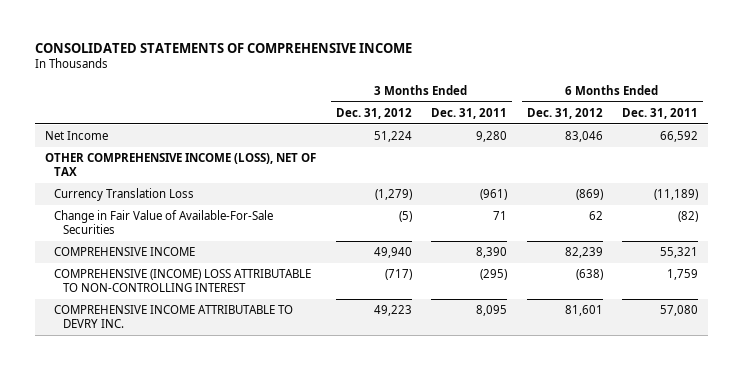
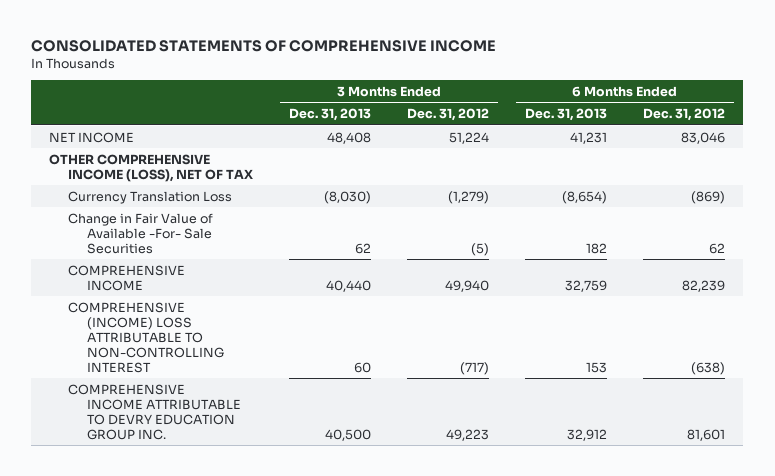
[431,107,508,119] Dec. 31, 2011 -> none
[622,107,699,119] Dec. 31, 2011 -> none
none -> [289,108,372,122] Dec. 31, 2013
none -> [525,108,608,122] Dec. 31, 2013
[45,131,109,141] Net Income -> [49,131,135,143] NET INCOME
[54,210,274,234] Change in Fair Value of Available-For-Sale Securities -> [68,212,214,254] Change in Fair Value of Available -For- Sale Securities
[54,305,294,328] COMPREHENSIVE INCOME ATTRIBUTABLE TO DEVRY INC. -> [68,383,242,440] COMPREHENSIVE INCOME ATTRIBUTABLE TO DEVRY EDUCATION GROUP INC.

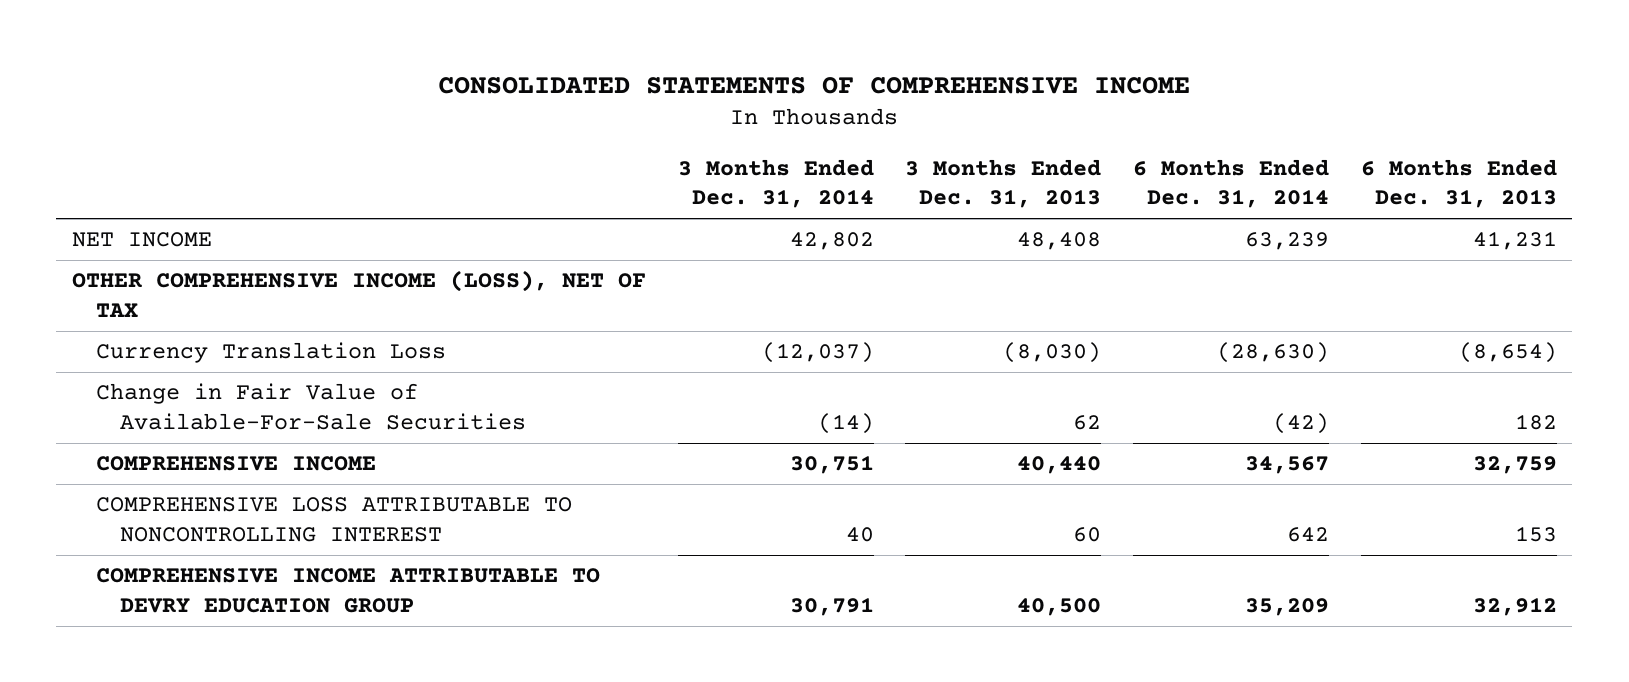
[407,108,490,122] Dec. 31, 2012 -> none
[643,108,726,122] Dec. 31, 2012 -> none
none -> [677,159,874,209] 3 Months Ended Dec. 31, 2014
none -> [1132,159,1329,209] 6 Months Ended Dec. 31, 2014
[68,212,214,254] Change in Fair Value of Available -For- Sale Securities -> [96,383,526,430] Change in Fair Value of Available-For-Sale Securities
[68,301,225,373] COMPREHENSIVE (INCOME) LOSS ATTRIBUTABLE TO NON-CONTROLLING INTEREST -> [96,497,573,542] COMPREHENSIVE LOSS ATTRIBUTABLE TO NONCONTROLLING INTEREST
[68,383,242,440] COMPREHENSIVE INCOME ATTRIBUTABLE TO DEVRY EDUCATION GROUP INC. -> [96,568,601,613] COMPREHENSIVE INCOME ATTRIBUTABLE TO DEVRY EDUCATION GROUP

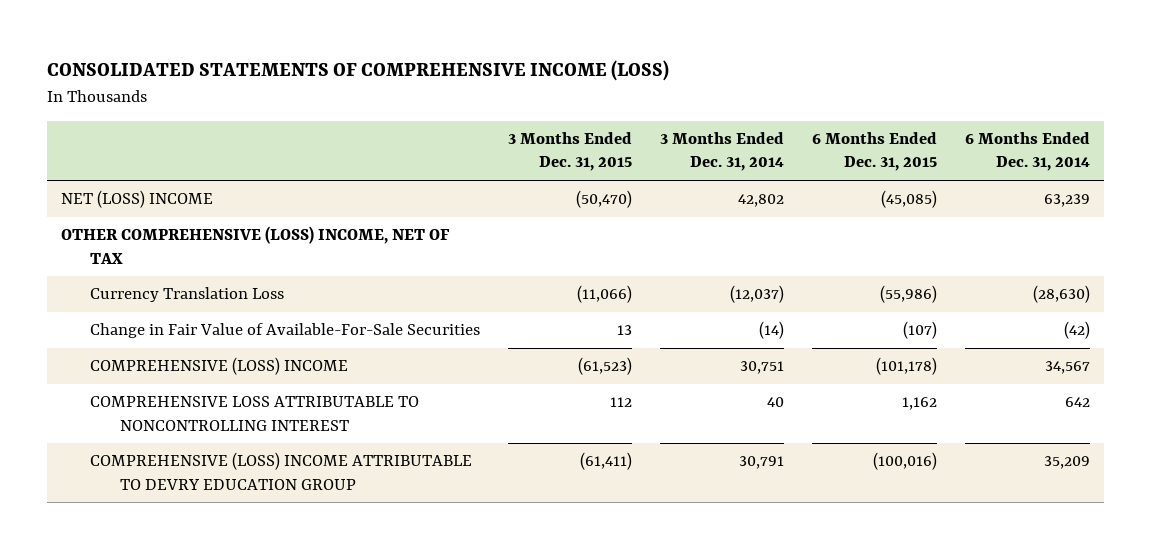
[438,76,1191,94] CONSOLIDATED STATEMENTS OF COMPREHENSIVE INCOME -> [46,60,669,82] CONSOLIDATED STATEMENTS OF COMPREHENSIVE INCOME (LOSS)
[905,159,1102,209] 3 Months Ended Dec. 31, 2013 -> none
[1360,159,1557,209] 6 Months Ended Dec. 31, 2013 -> none
none -> [507,132,632,172] 3 Months Ended Dec. 31, 2015
none -> [811,132,937,172] 6 Months Ended Dec. 31, 2015
[72,232,213,248] NET INCOME -> [60,190,213,209] NET (LOSS) INCOME
[72,270,647,317] OTHER COMPREHENSIVE INCOME (LOSS), NET OF TAX -> [60,226,450,264] OTHER COMPREHENSIVE (LOSS) INCOME, NET OF TAX
[96,456,377,472] COMPREHENSIVE INCOME -> [90,357,349,376] COMPREHENSIVE (LOSS) INCOME
[96,568,601,613] COMPREHENSIVE INCOME ATTRIBUTABLE TO DEVRY EDUCATION GROUP -> [90,452,473,490] COMPREHENSIVE (LOSS) INCOME ATTRIBUTABLE TO DEVRY EDUCATION GROUP

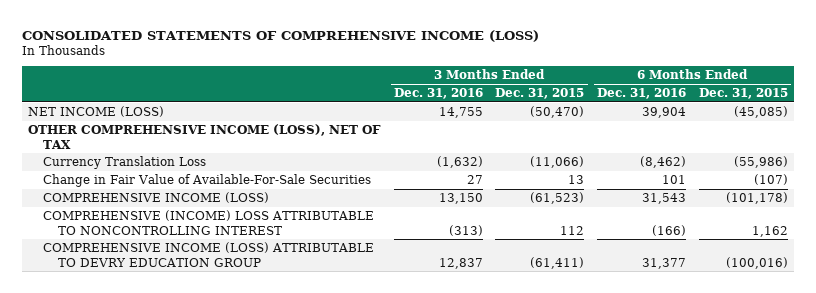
[659,132,784,172] 3 Months Ended Dec. 31, 2014 -> none
[964,132,1090,172] 6 Months Ended Dec. 31, 2014 -> none
none -> [393,88,483,100] Dec. 31, 2016
none -> [597,88,687,100] Dec. 31, 2016
[60,190,213,209] NET (LOSS) INCOME -> [28,106,165,118] NET INCOME (LOSS)
[60,226,450,264] OTHER COMPREHENSIVE (LOSS) INCOME, NET OF TAX -> [28,124,382,149] OTHER COMPREHENSIVE INCOME (LOSS), NET OF TAX
[90,357,349,376] COMPREHENSIVE (LOSS) INCOME -> [43,192,270,204] COMPREHENSIVE INCOME (LOSS)
[90,396,420,431] COMPREHENSIVE LOSS ATTRIBUTABLE TO NONCONTROLLING INTEREST -> [43,210,375,235] COMPREHENSIVE (INCOME) LOSS ATTRIBUTABLE TO NONCONTROLLING INTEREST
[90,452,473,490] COMPREHENSIVE (LOSS) INCOME ATTRIBUTABLE TO DEVRY EDUCATION GROUP -> [43,242,375,267] COMPREHENSIVE INCOME (LOSS) ATTRIBUTABLE TO DEVRY EDUCATION GROUP

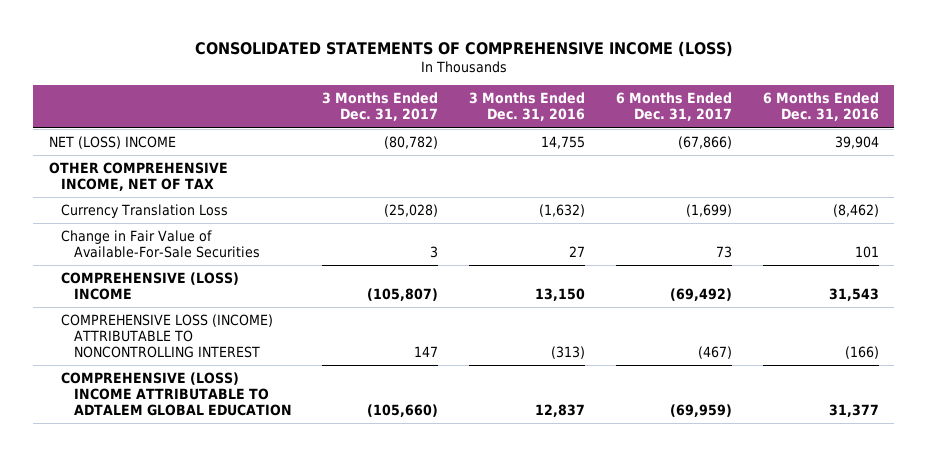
[495,88,585,100] Dec. 31, 2015 -> none
[698,88,788,100] Dec. 31, 2015 -> none
none -> [322,92,439,122] 3 Months Ended Dec. 31, 2017
none -> [615,92,732,122] 6 Months Ended Dec. 31, 2017
[28,106,165,118] NET INCOME (LOSS) -> [48,136,176,150] NET (LOSS) INCOME
[28,124,382,149] OTHER COMPREHENSIVE INCOME (LOSS), NET OF TAX -> [48,162,228,192] OTHER COMPREHENSIVE INCOME, NET OF TAX
[43,192,270,204] COMPREHENSIVE INCOME (LOSS) -> [61,272,240,301] COMPREHENSIVE (LOSS) INCOME
[43,210,375,235] COMPREHENSIVE (INCOME) LOSS ATTRIBUTABLE TO NONCONTROLLING INTEREST -> [61,314,274,358] COMPREHENSIVE LOSS (INCOME) ATTRIBUTABLE TO NONCONTROLLING INTEREST
[43,242,375,267] COMPREHENSIVE INCOME (LOSS) ATTRIBUTABLE TO DEVRY EDUCATION GROUP -> [61,372,292,416] COMPREHENSIVE (LOSS) INCOME ATTRIBUTABLE TO ADTALEM GLOBAL EDUCATION

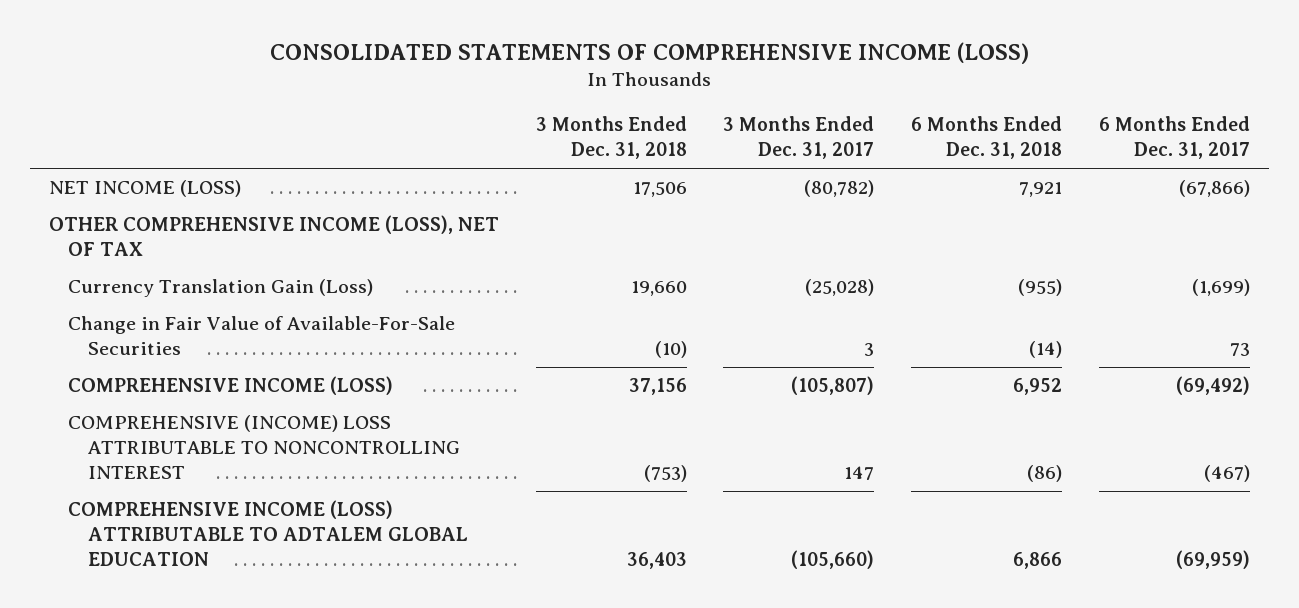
[469,92,586,122] 3 Months Ended Dec. 31, 2016 -> none
[762,92,879,122] 6 Months Ended Dec. 31, 2016 -> none
none -> [535,116,687,160] 3 Months Ended Dec. 31, 2018
none -> [911,116,1063,160] 6 Months Ended Dec. 31, 2018
[48,136,176,150] NET (LOSS) INCOME -> [48,180,241,198] NET INCOME (LOSS)
[48,162,228,192] OTHER COMPREHENSIVE INCOME, NET OF TAX -> [48,215,499,257] OTHER COMPREHENSIVE INCOME (LOSS), NET OF TAX
[61,204,229,219] Currency Translation Loss -> [68,279,374,298] Currency Translation Gain (Loss)
[61,272,240,301] COMPREHENSIVE (LOSS) INCOME -> [68,376,394,396] COMPREHENSIVE INCOME (LOSS)
[61,314,274,358] COMPREHENSIVE LOSS (INCOME) ATTRIBUTABLE TO NONCONTROLLING INTEREST -> [68,415,461,479] COMPREHENSIVE (INCOME) LOSS ATTRIBUTABLE TO NONCONTROLLING INTEREST
[61,372,292,416] COMPREHENSIVE (LOSS) INCOME ATTRIBUTABLE TO ADTALEM GLOBAL EDUCATION -> [68,500,469,566] COMPREHENSIVE INCOME (LOSS) ATTRIBUTABLE TO ADTALEM GLOBAL EDUCATION

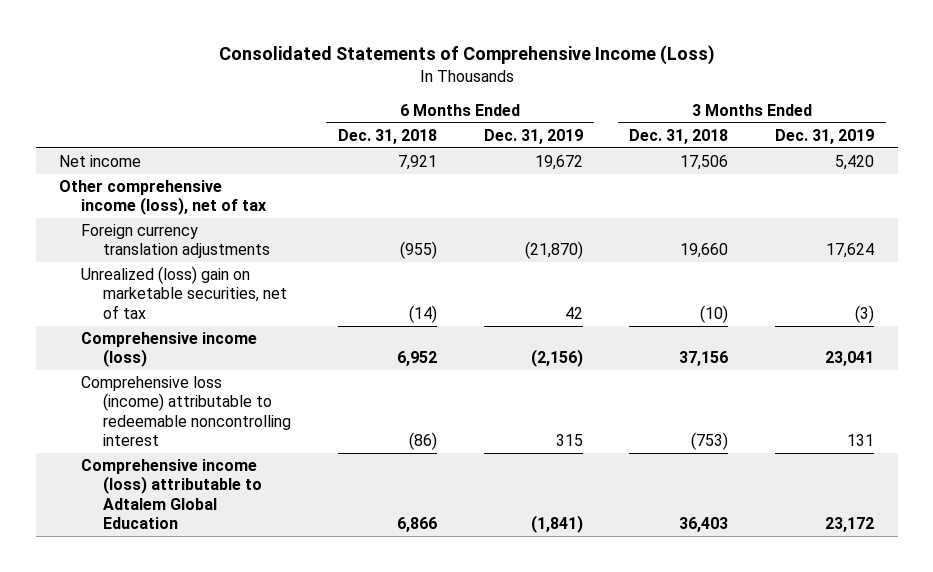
[270,42,1030,65] CONSOLIDATED STATEMENTS OF COMPREHENSIVE INCOME (LOSS) -> [218,45,715,66] Consolidated Statements of Comprehensive Income (Loss)
[723,116,875,160] 3 Months Ended Dec. 31, 2017 -> none
[1099,116,1251,160] 6 Months Ended Dec. 31, 2017 -> none
none -> [483,128,583,144] Dec. 31, 2019
none -> [775,128,875,144] Dec. 31, 2019
[48,180,241,198] NET INCOME (LOSS) -> [59,155,142,168] Net income
[48,215,499,257] OTHER COMPREHENSIVE INCOME (LOSS), NET OF TAX -> [59,180,268,216] Other comprehensive income (loss), net of tax
[68,279,374,298] Currency Translation Gain (Loss) -> [81,224,270,259] Foreign currency translation adjustments
[68,316,456,356] Change in Fair Value of Available-For-Sale Securities -> [81,266,287,319] Unrealized (loss) gain on marketable securities, net of tax
[68,376,394,396] COMPREHENSIVE INCOME (LOSS) -> [81,332,258,368] Comprehensive income (loss)
[68,415,461,479] COMPREHENSIVE (INCOME) LOSS ATTRIBUTABLE TO NONCONTROLLING INTEREST -> [81,376,291,446] Comprehensive loss (income) attributable to redeemable noncontrolling interest
[68,500,469,566] COMPREHENSIVE INCOME (LOSS) ATTRIBUTABLE TO ADTALEM GLOBAL EDUCATION -> [81,459,262,529] Comprehensive income (loss) attributable to Adtalem Global Education

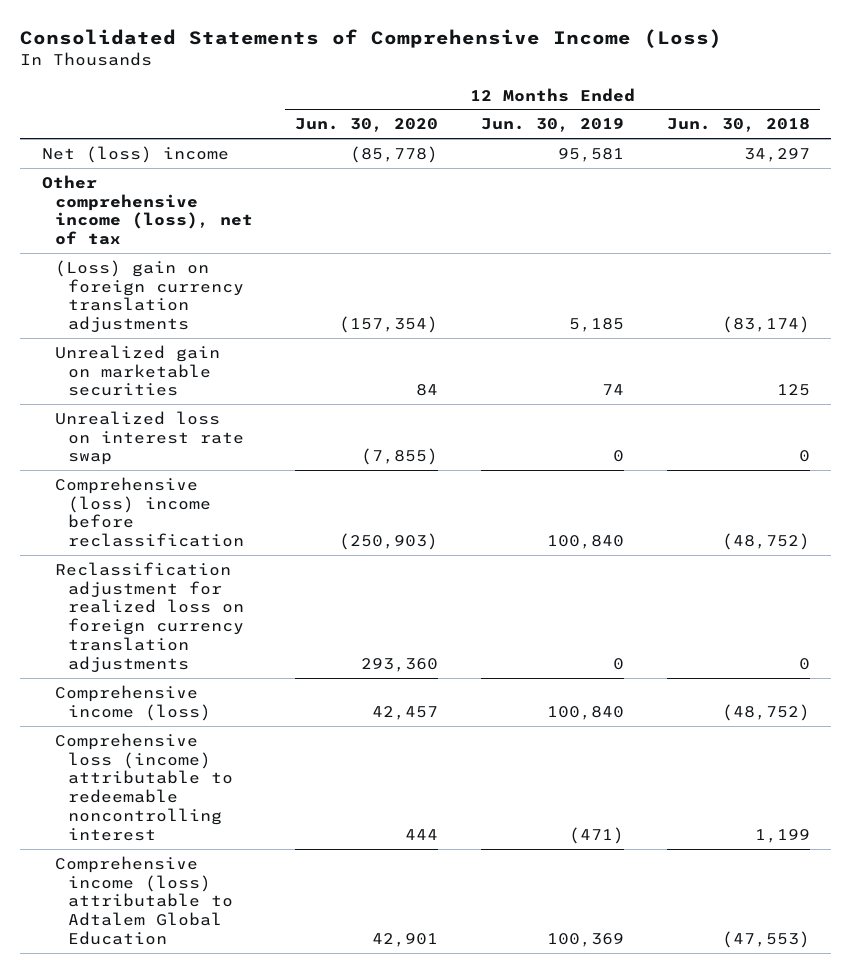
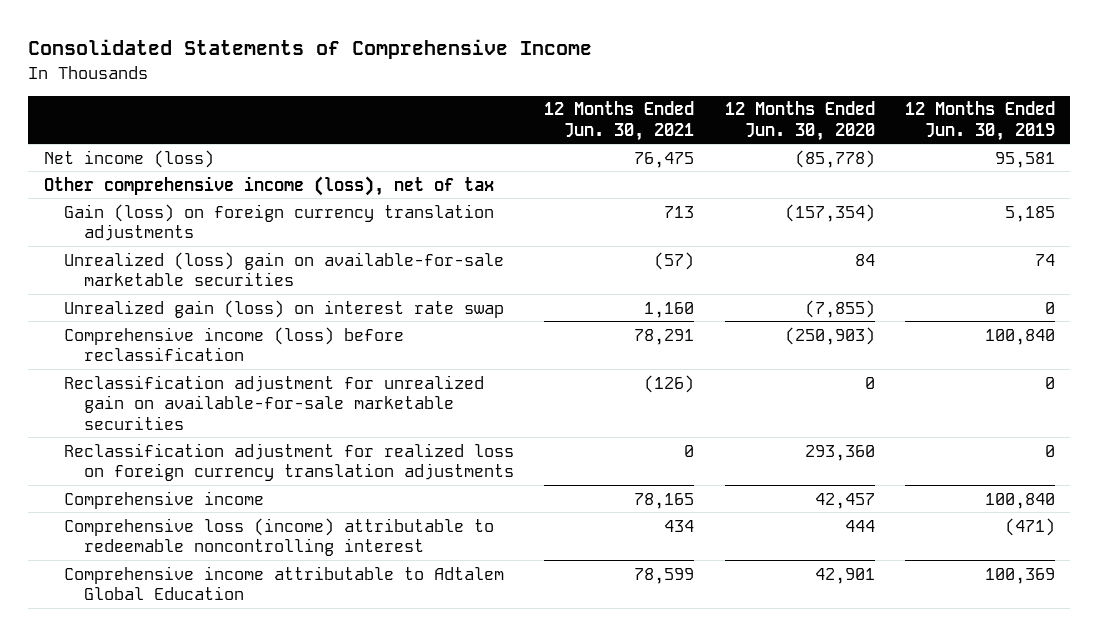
[20,29,723,49] Consolidated Statements of Comprehensive Income (Loss) -> [28,39,593,60] Consolidated Statements of Comprehensive Income
[666,118,810,133] Jun. 30, 2018 -> none
none -> [544,101,695,142] 12 Months Ended Jun. 30, 2021
[41,145,229,163] Net (loss) income -> [43,149,214,168] Net income (loss)
[54,259,244,334] (Loss) gain on foreign currency translation adjustments -> [63,203,494,242] Gain (loss) on foreign currency translation adjustments
[54,344,220,397] Unrealized gain on marketable securities -> [63,251,504,287] Unrealized (loss) gain on available-for-sale marketable securities
[54,410,244,466] Unrealized loss on interest rate swap -> [63,299,504,318] Unrealized gain (loss) on interest rate swap
[54,476,244,548] Comprehensive (loss) income before reclassification -> [63,326,404,362] Comprehensive income (loss) before reclassification
none -> [63,374,484,431] Reclassification adjustment for unrealized gain on available-for-sale marketable securities
[54,684,211,721] Comprehensive income (loss) -> [63,490,264,509] Comprehensive income
[54,855,233,945] Comprehensive income (loss) attributable to Adtalem Global Education -> [63,565,504,601] Comprehensive income attributable to Adtalem Global Education

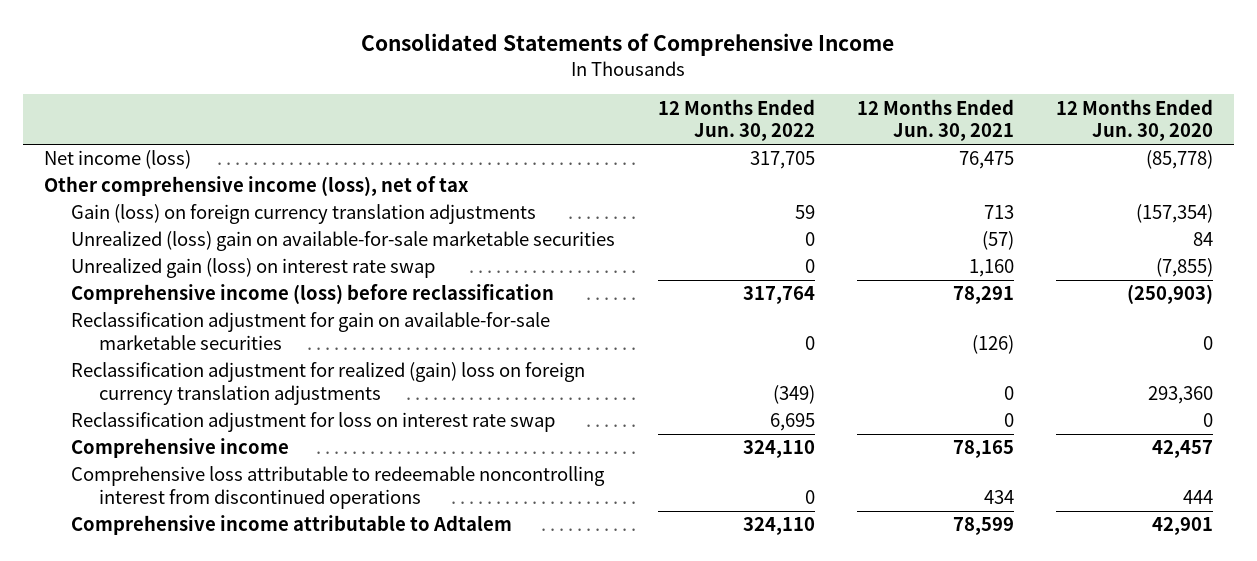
[904,101,1055,142] 12 Months Ended Jun. 30, 2019 -> none
none -> [657,98,815,142] 12 Months Ended Jun. 30, 2022
[63,374,484,431] Reclassification adjustment for unrealized gain on available-for-sale marketable securities -> [71,312,551,351] Reclassification adjustment for gain on available-for-sale marketable securities
[63,442,515,482] Reclassification adjustment for realized loss on foreign currency translation adjustments -> [71,362,586,406] Reclassification adjustment for realized (gain) loss on foreign currency translation adjustments
none -> [71,412,556,433] Reclassification adjustment for loss on interest rate swap
[63,517,494,557] Comprehensive loss (income) attributable to redeemable noncontrolling interest -> [71,466,606,510] Comprehensive loss attributable to redeemable noncontrolling interest from discontinued operations
[63,565,504,601] Comprehensive income attributable to Adtalem Global Education -> [71,515,513,536] Comprehensive income attributable to Adtalem

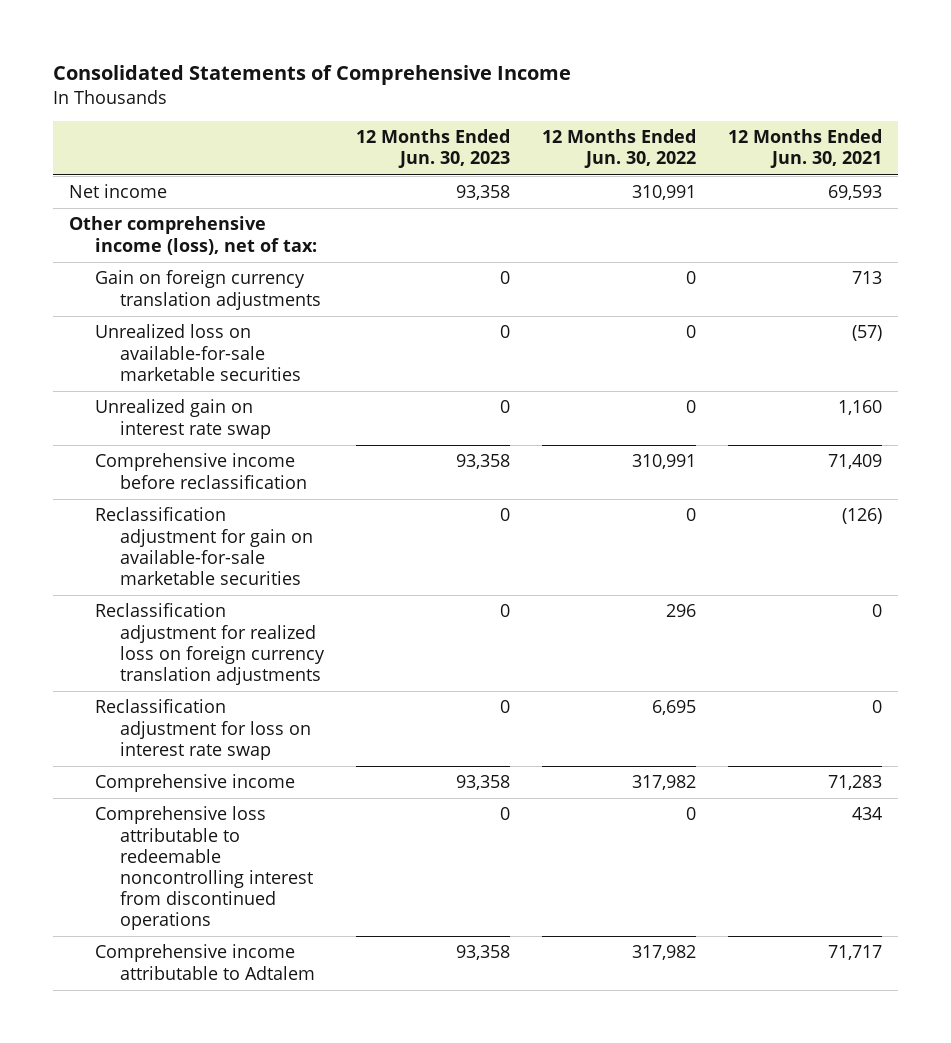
[1055,98,1213,142] 12 Months Ended Jun. 30, 2020 -> none
none -> [355,129,510,169] 12 Months Ended Jun. 30, 2023
[44,150,192,170] Net income (loss) -> [69,184,168,199] Net income
[749,151,815,170] 317,705 -> [631,185,696,201] 310,991
[958,151,1014,170] 76,475 -> [827,185,882,201] 69,593
[44,176,470,197] Other comprehensive income (loss), net of tax -> [69,216,317,255] Other comprehensive income (loss), net of tax:
[71,204,537,225] Gain (loss) on foreign currency translation adjustments -> [94,270,321,310] Gain on foreign currency translation adjustments
[794,205,815,220] 59 -> [685,271,696,285] 0
[71,231,616,252] Unrealized (loss) gain on available-for-sale marketable securities -> [94,324,301,381] Unrealized loss on available-for-sale marketable securities
[71,258,436,279] Unrealized gain (loss) on interest rate swap -> [94,399,271,439] Unrealized gain on interest rate swap
[71,284,555,305] Comprehensive income (loss) before reclassification -> [94,453,307,489] Comprehensive income before reclassification
[742,286,815,305] 317,764 -> [631,454,696,470] 310,991
[952,286,1014,305] 78,291 -> [827,454,882,470] 71,409
[71,362,586,406] Reclassification adjustment for realized (gain) loss on foreign currency translation adjustments -> [94,603,325,686] Reclassification adjustment for realized loss on foreign currency translation adjustments
[772,385,815,405] (349) -> [665,604,696,618] 296
[742,440,815,459] 324,110 -> [631,775,696,791] 317,982
[952,440,1014,459] 78,165 -> [827,775,882,791] 71,283
[742,517,815,536] 324,110 -> [631,945,696,961] 317,982
[952,517,1014,536] 78,599 -> [827,945,882,961] 71,717

